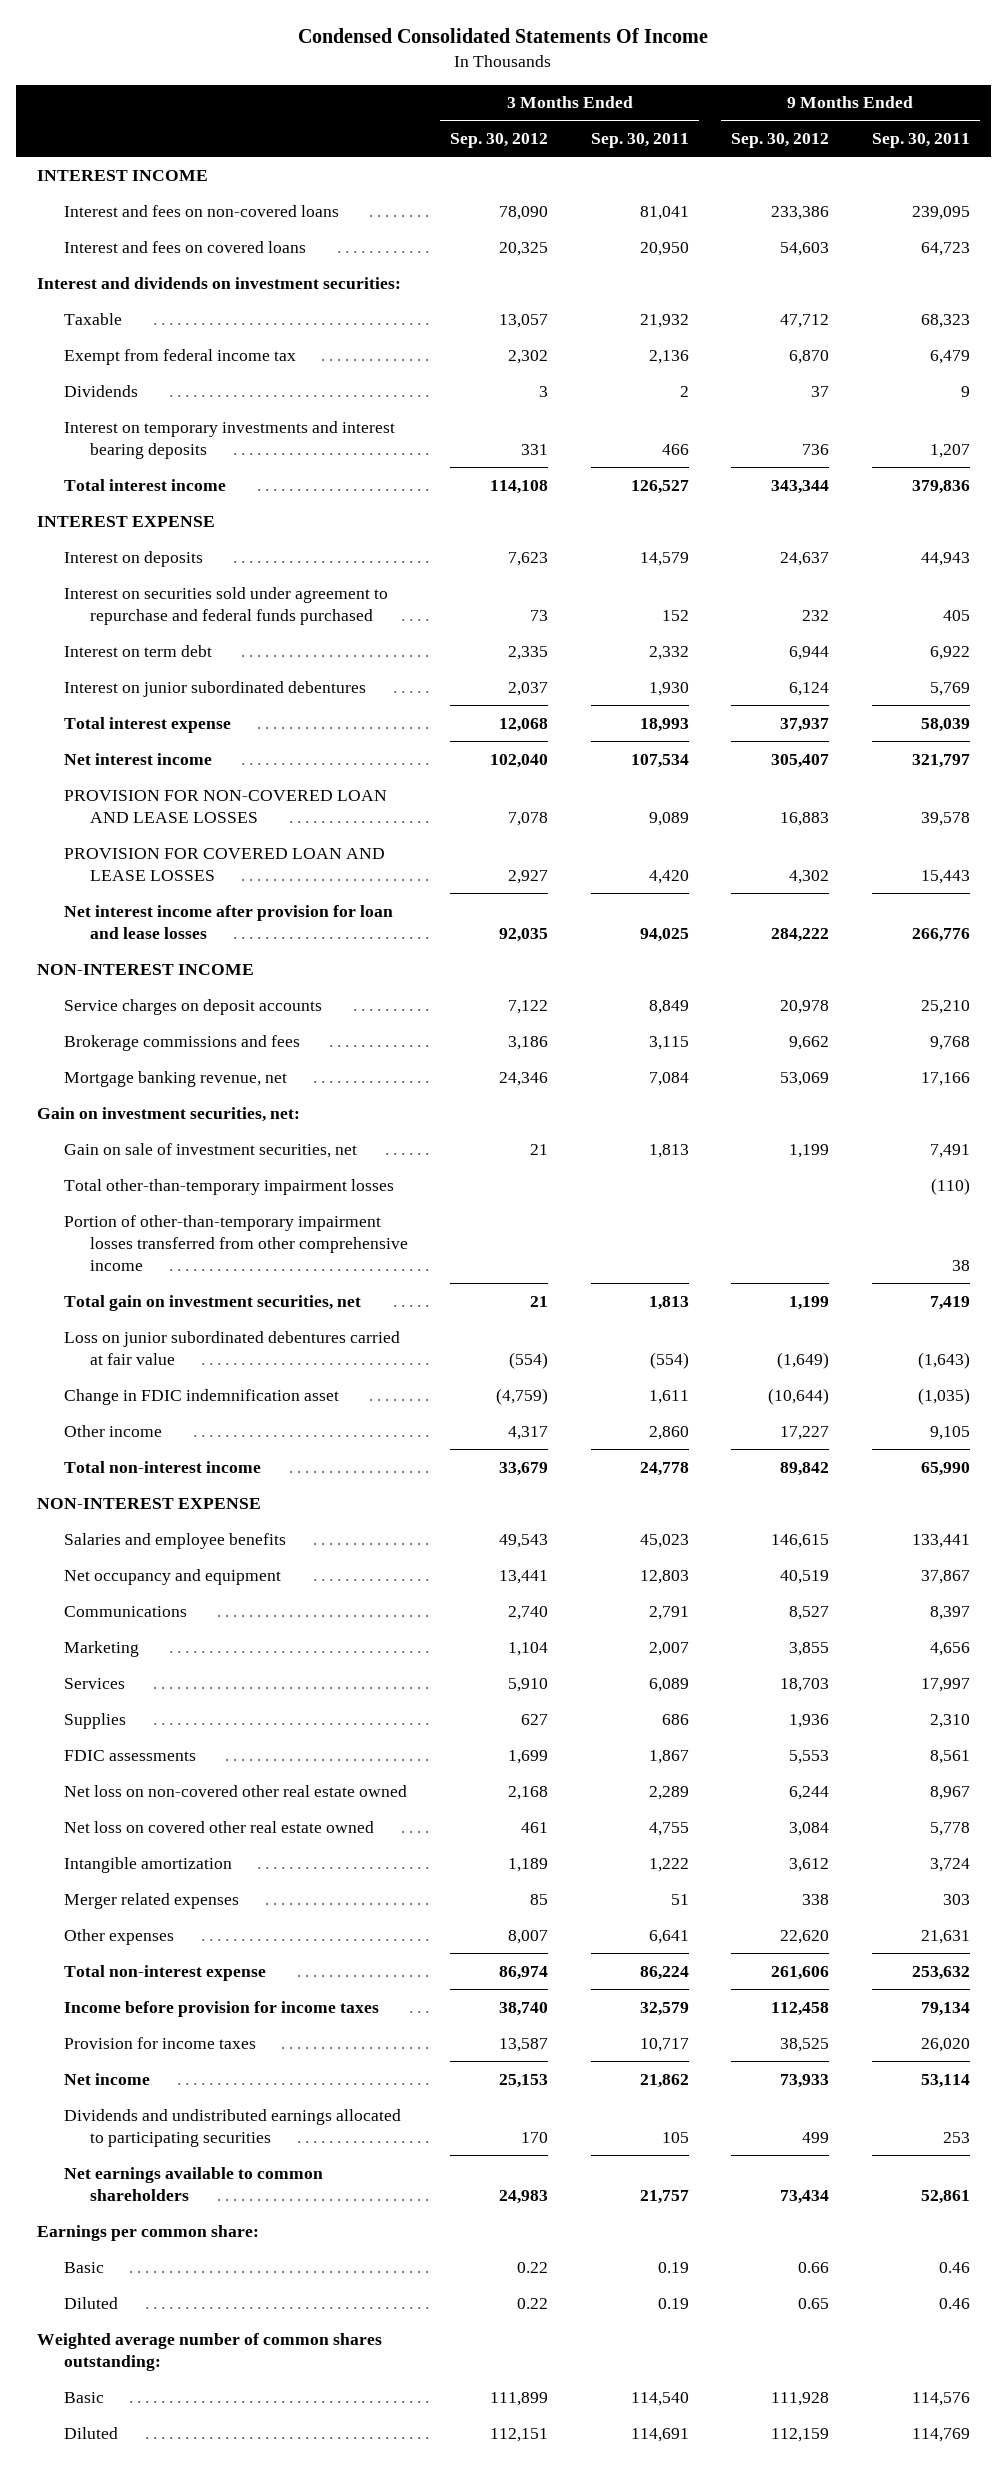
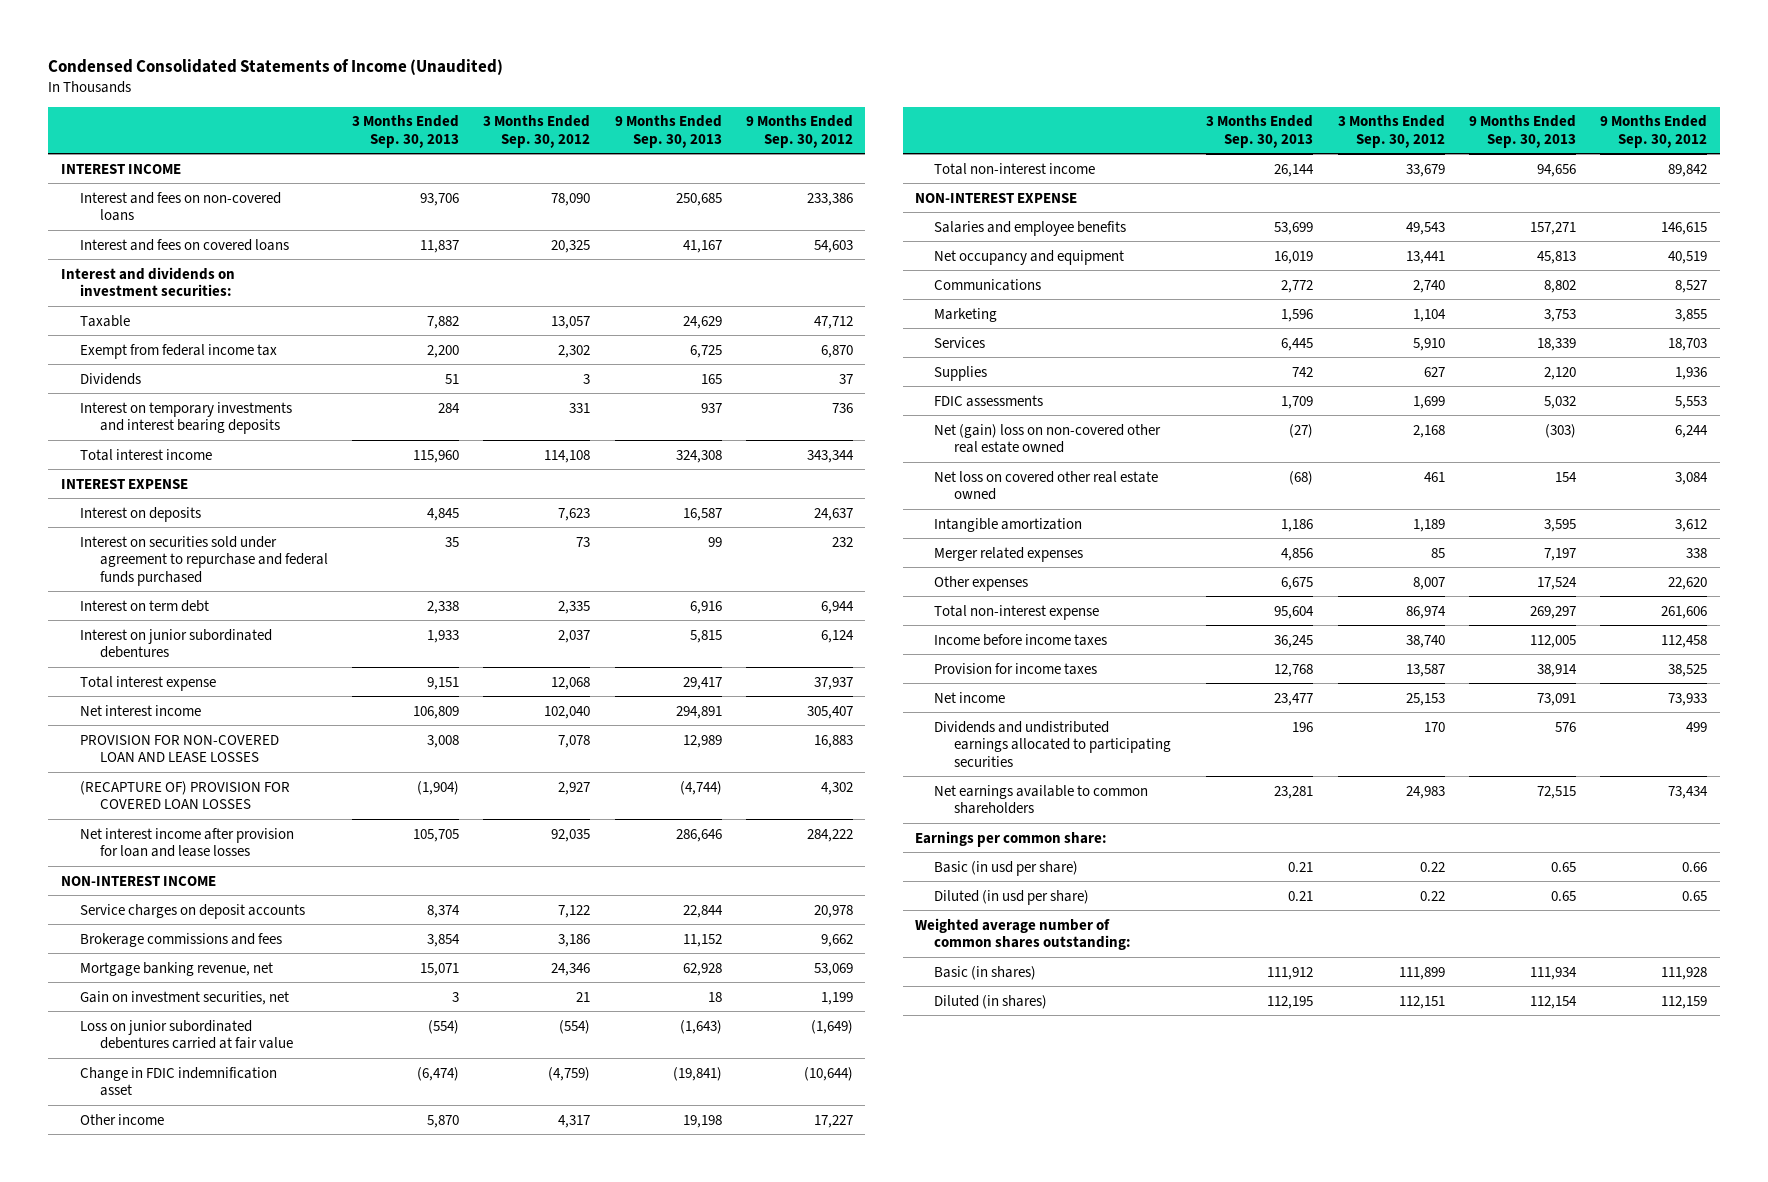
[298,28,709,44] Condensed Consolidated Statements Of Income -> [48,58,504,75] Condensed Consolidated Statements of Income (Unaudited)
[590,133,689,149] Sep. 30, 2011 -> none
[871,133,970,149] Sep. 30, 2011 -> none
none -> [351,115,459,148] 3 Months Ended Sep. 30, 2013
none -> [614,115,722,148] 9 Months Ended Sep. 30, 2013
[63,847,385,881] PROVISION FOR COVERED LOAN AND LEASE LOSSES -> [80,780,291,810] (RECAPTURE OF) PROVISION FOR COVERED LOAN LOSSES
[37,1106,301,1122] Gain on investment securities, net: -> none
[63,1142,357,1158] Gain on sale of investment securities, net -> none
[63,1178,394,1195] Total other-than-temporary impairment losses -> none
[63,1214,409,1271] Portion of other-than-temporary impairment losses transferred from other comprehensive income -> none
[63,1294,361,1311] Total gain on investment securities, net -> [80,990,290,1005] Gain on investment securities, net
[63,1784,407,1797] Net loss on non-covered other real estate owned -> [934,423,1162,454] Net (gain) loss on non-covered other real estate owned
[63,2000,379,2017] Income before provision for income taxes -> [934,633,1108,646] Income before income taxes
[63,2261,104,2273] Basic -> [934,860,1079,876] Basic (in usd per share)
[63,2296,118,2309] Diluted -> [934,889,1090,905] Diluted (in usd per share)
[63,2391,104,2403] Basic -> [934,965,1037,980] Basic (in shares)
[63,2426,118,2439] Diluted -> [934,994,1048,1009] Diluted (in shares)

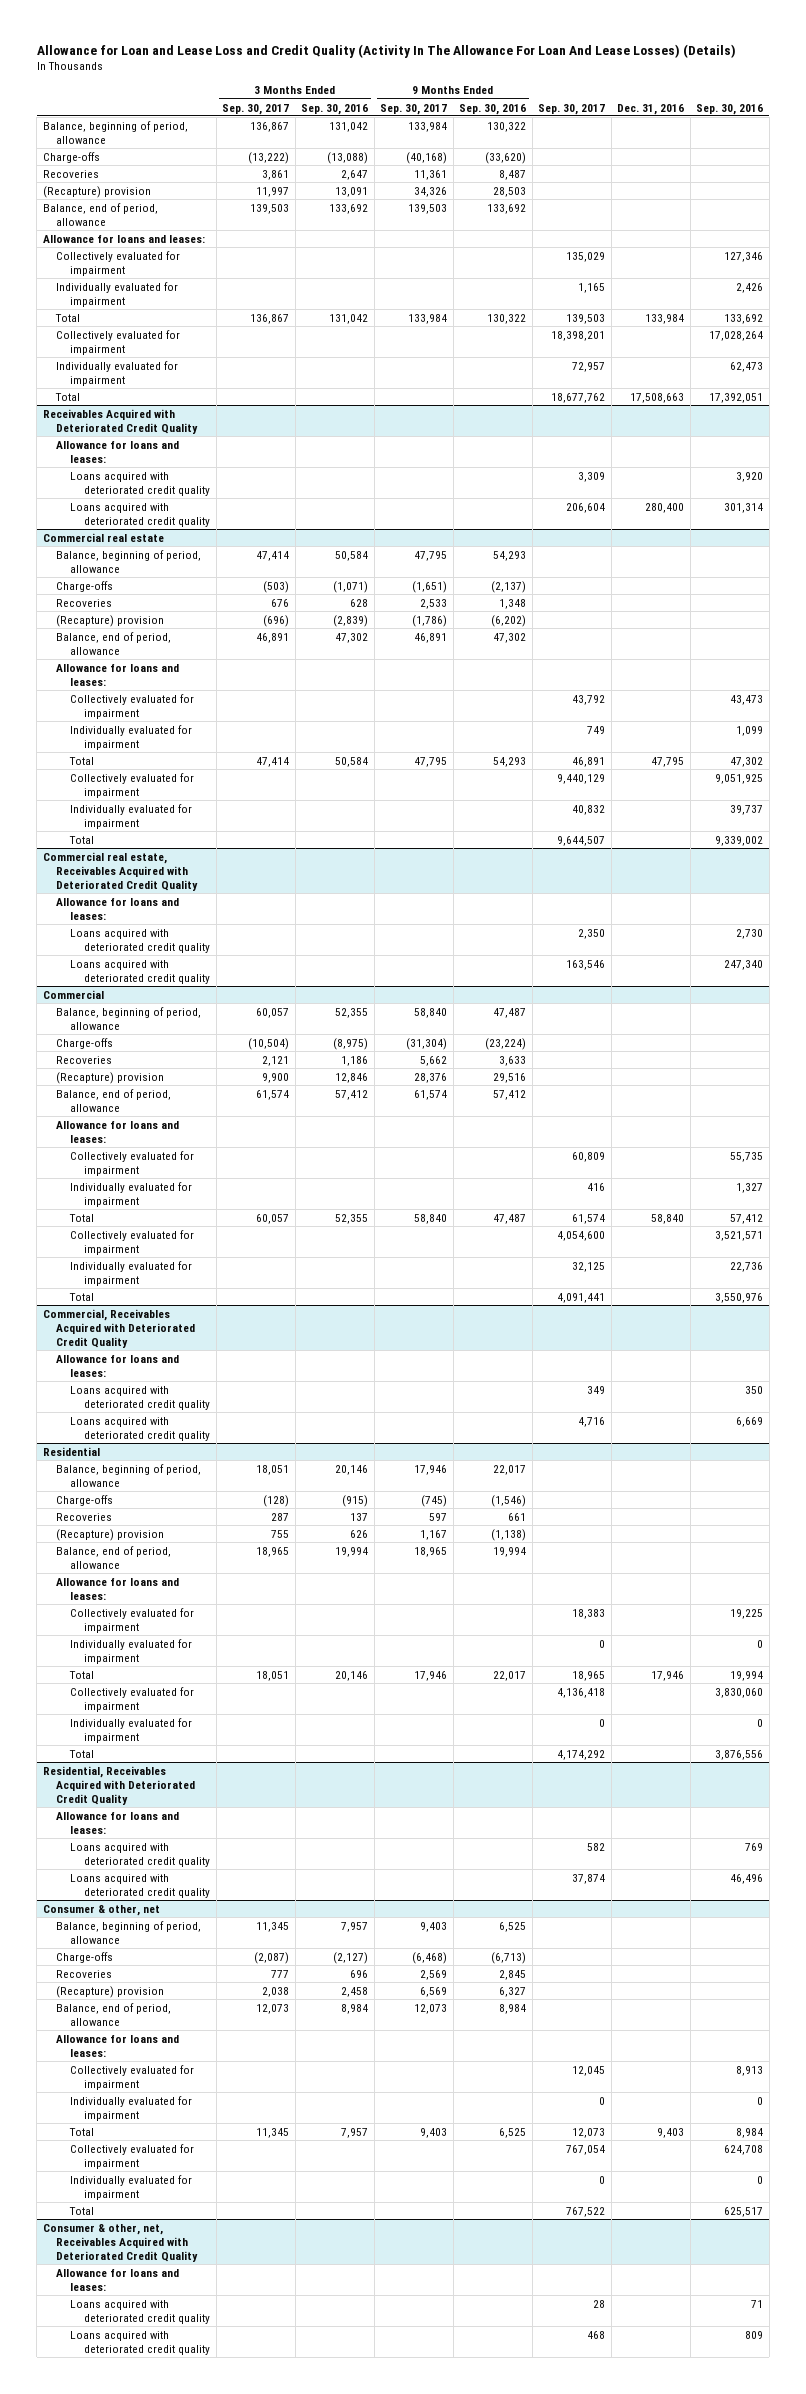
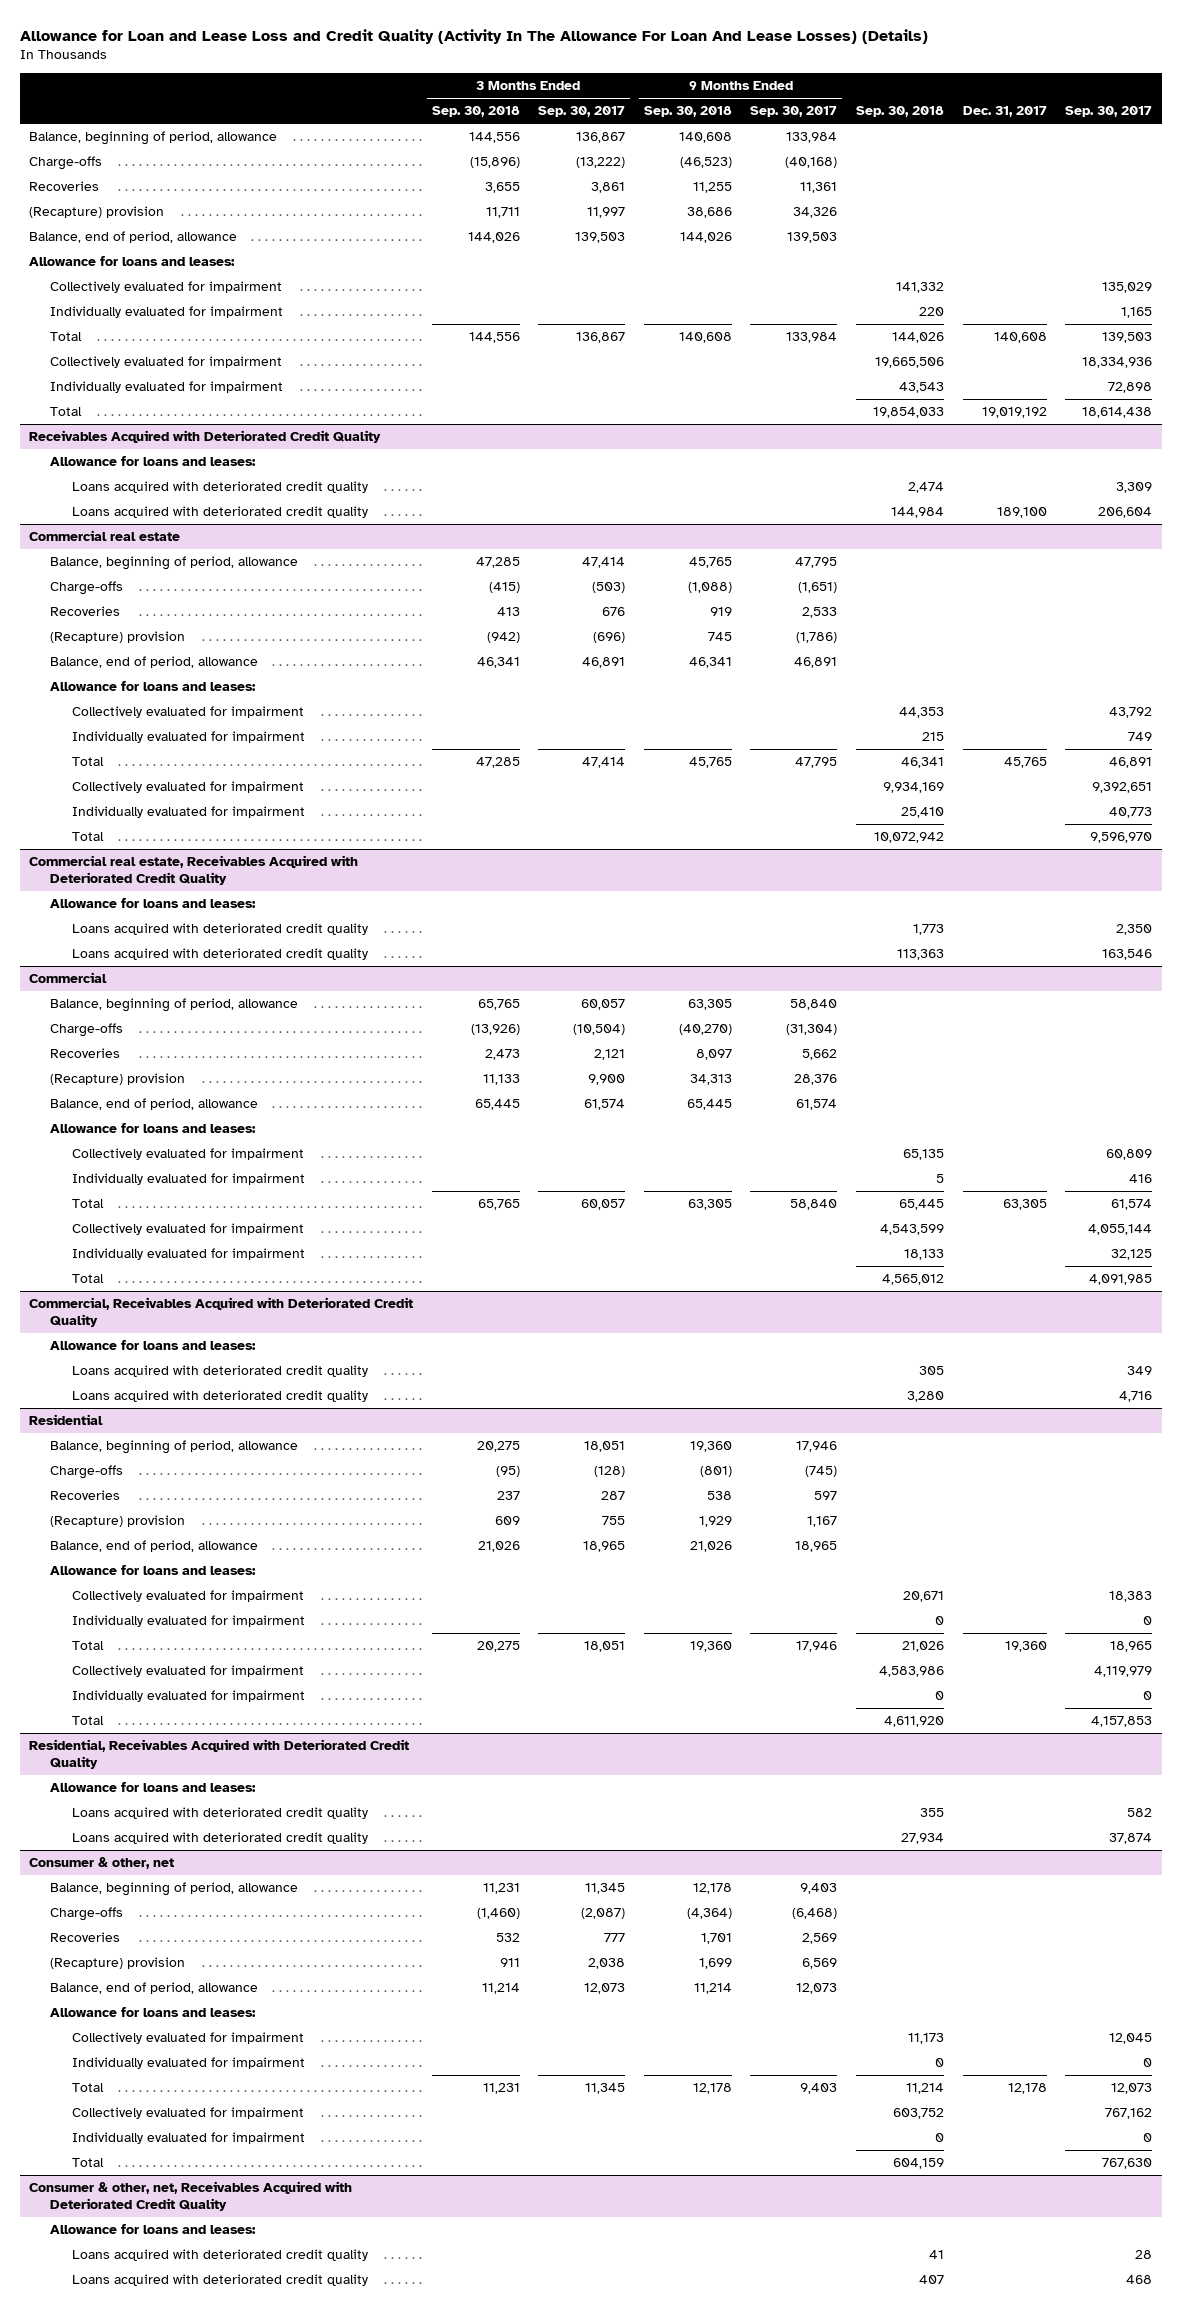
[301,103,369,115] Sep. 30, 2016 -> none
[459,103,527,115] Sep. 30, 2016 -> none
[617,103,685,115] Dec. 31, 2016 -> none
[696,103,764,115] Sep. 30, 2016 -> none
none -> [431,106,520,118] Sep. 30, 2018
none -> [643,106,732,118] Sep. 30, 2018
none -> [856,106,945,118] Sep. 30, 2018
none -> [962,106,1047,118] Dec. 31, 2017
[551,330,606,341] 18,398,201 -> [1082,357,1153,369] 18,334,936
[572,361,606,372] 72,957 -> [1108,382,1153,394] 72,898
[551,392,606,403] 18,677,762 -> [1082,407,1153,419] 18,614,438
[557,773,606,784] 9,440,129 -> [1092,782,1153,794] 9,392,651
[572,804,606,815] 40,832 -> [1109,807,1153,819] 40,773
[557,835,606,846] 9,644,507 -> [1090,832,1153,844] 9,596,970
[557,1230,606,1241] 4,054,600 -> [1088,1224,1153,1236] 4,055,144
[557,1292,606,1303] 4,091,441 -> [1089,1274,1153,1286] 4,091,985
[557,1687,606,1698] 4,136,418 -> [1094,1666,1153,1678] 4,119,979
[557,1749,606,1760] 4,174,292 -> [1091,1716,1153,1728] 4,157,853
[566,2144,606,2155] 767,054 -> [1105,2108,1153,2120] 767,162
[566,2206,606,2217] 767,522 -> [1102,2158,1153,2170] 767,630

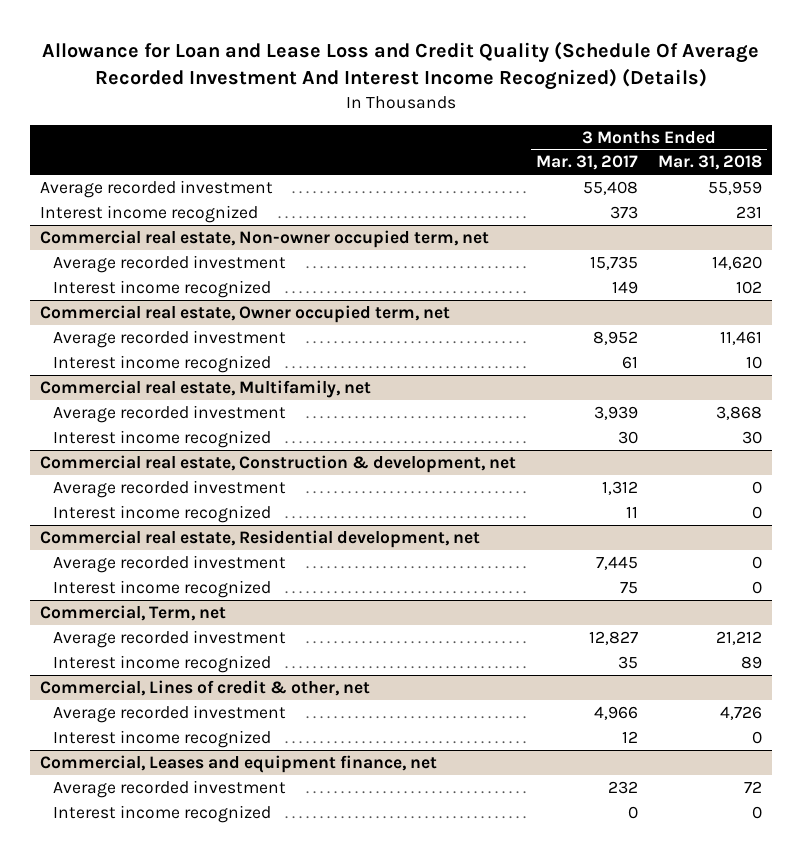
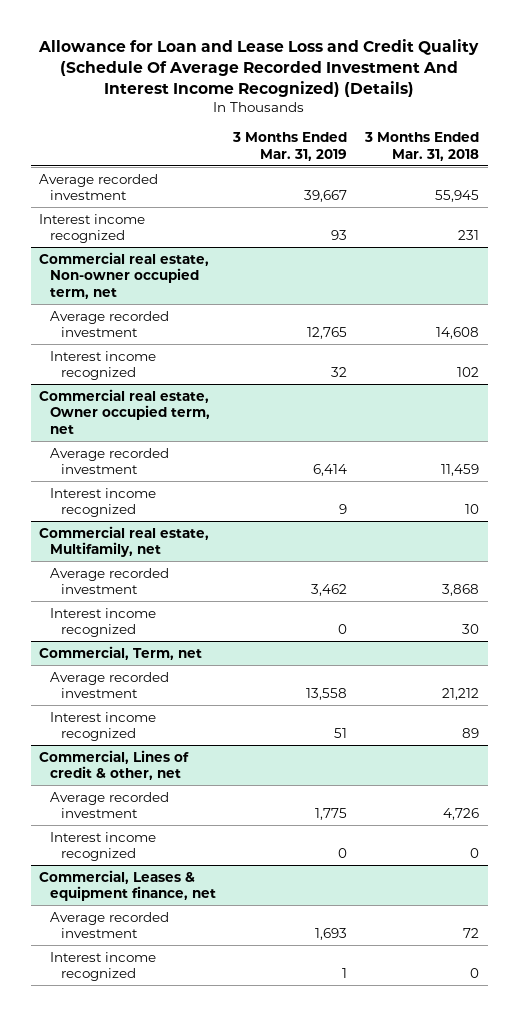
[536,155,639,171] Mar. 31, 2017 -> none
none -> [232,132,348,161] 3 Months Ended Mar. 31, 2019
[708,180,763,195] 55,959 -> [434,190,479,203] 55,945
[712,255,763,270] 14,620 -> [435,327,479,340] 14,608
[720,330,763,345] 11,461 -> [440,464,479,477] 11,459
[40,454,517,473] Commercial real estate, Construction & development, net -> none
[52,479,286,498] Average recorded investment -> none
[52,504,271,523] Interest income recognized -> none
[40,529,481,548] Commercial real estate, Residential development, net -> none
[52,554,286,573] Average recorded investment -> none
[52,579,271,598] Interest income recognized -> none
[40,754,438,773] Commercial, Leases and equipment finance, net -> [39,869,216,902] Commercial, Leases & equipment finance, net

